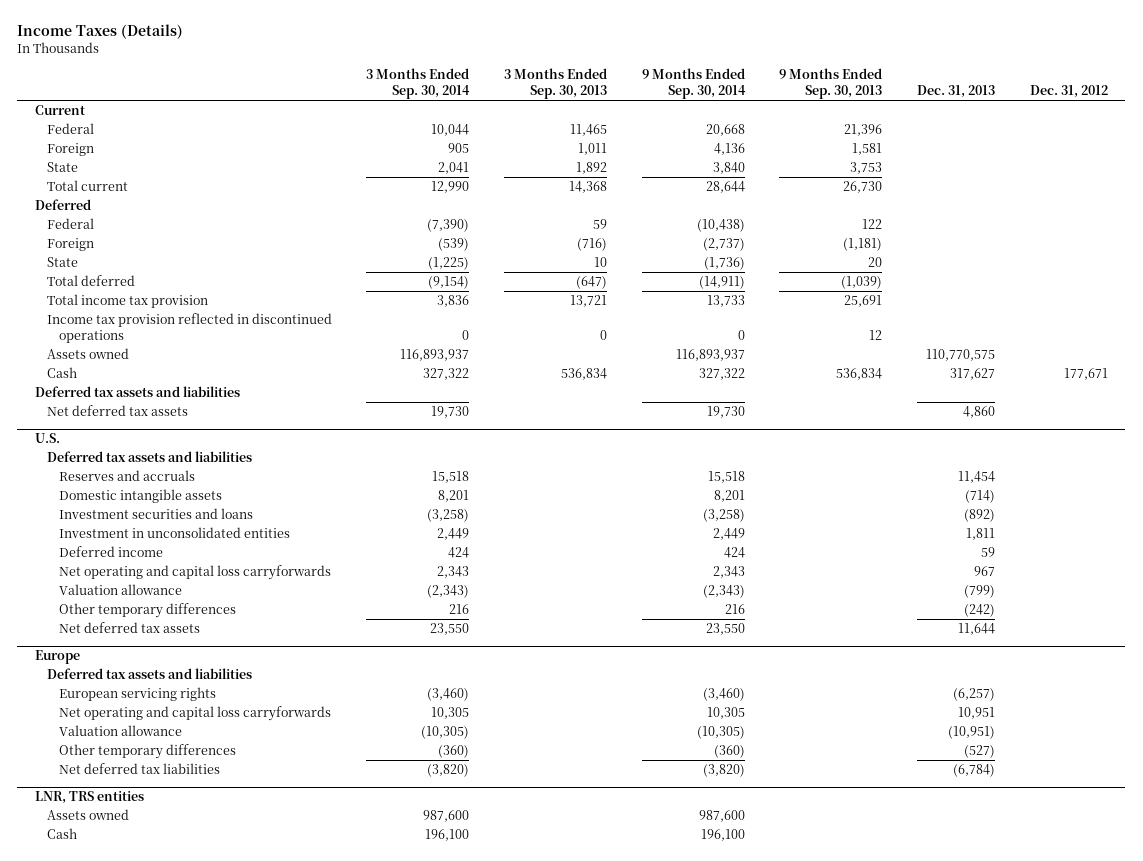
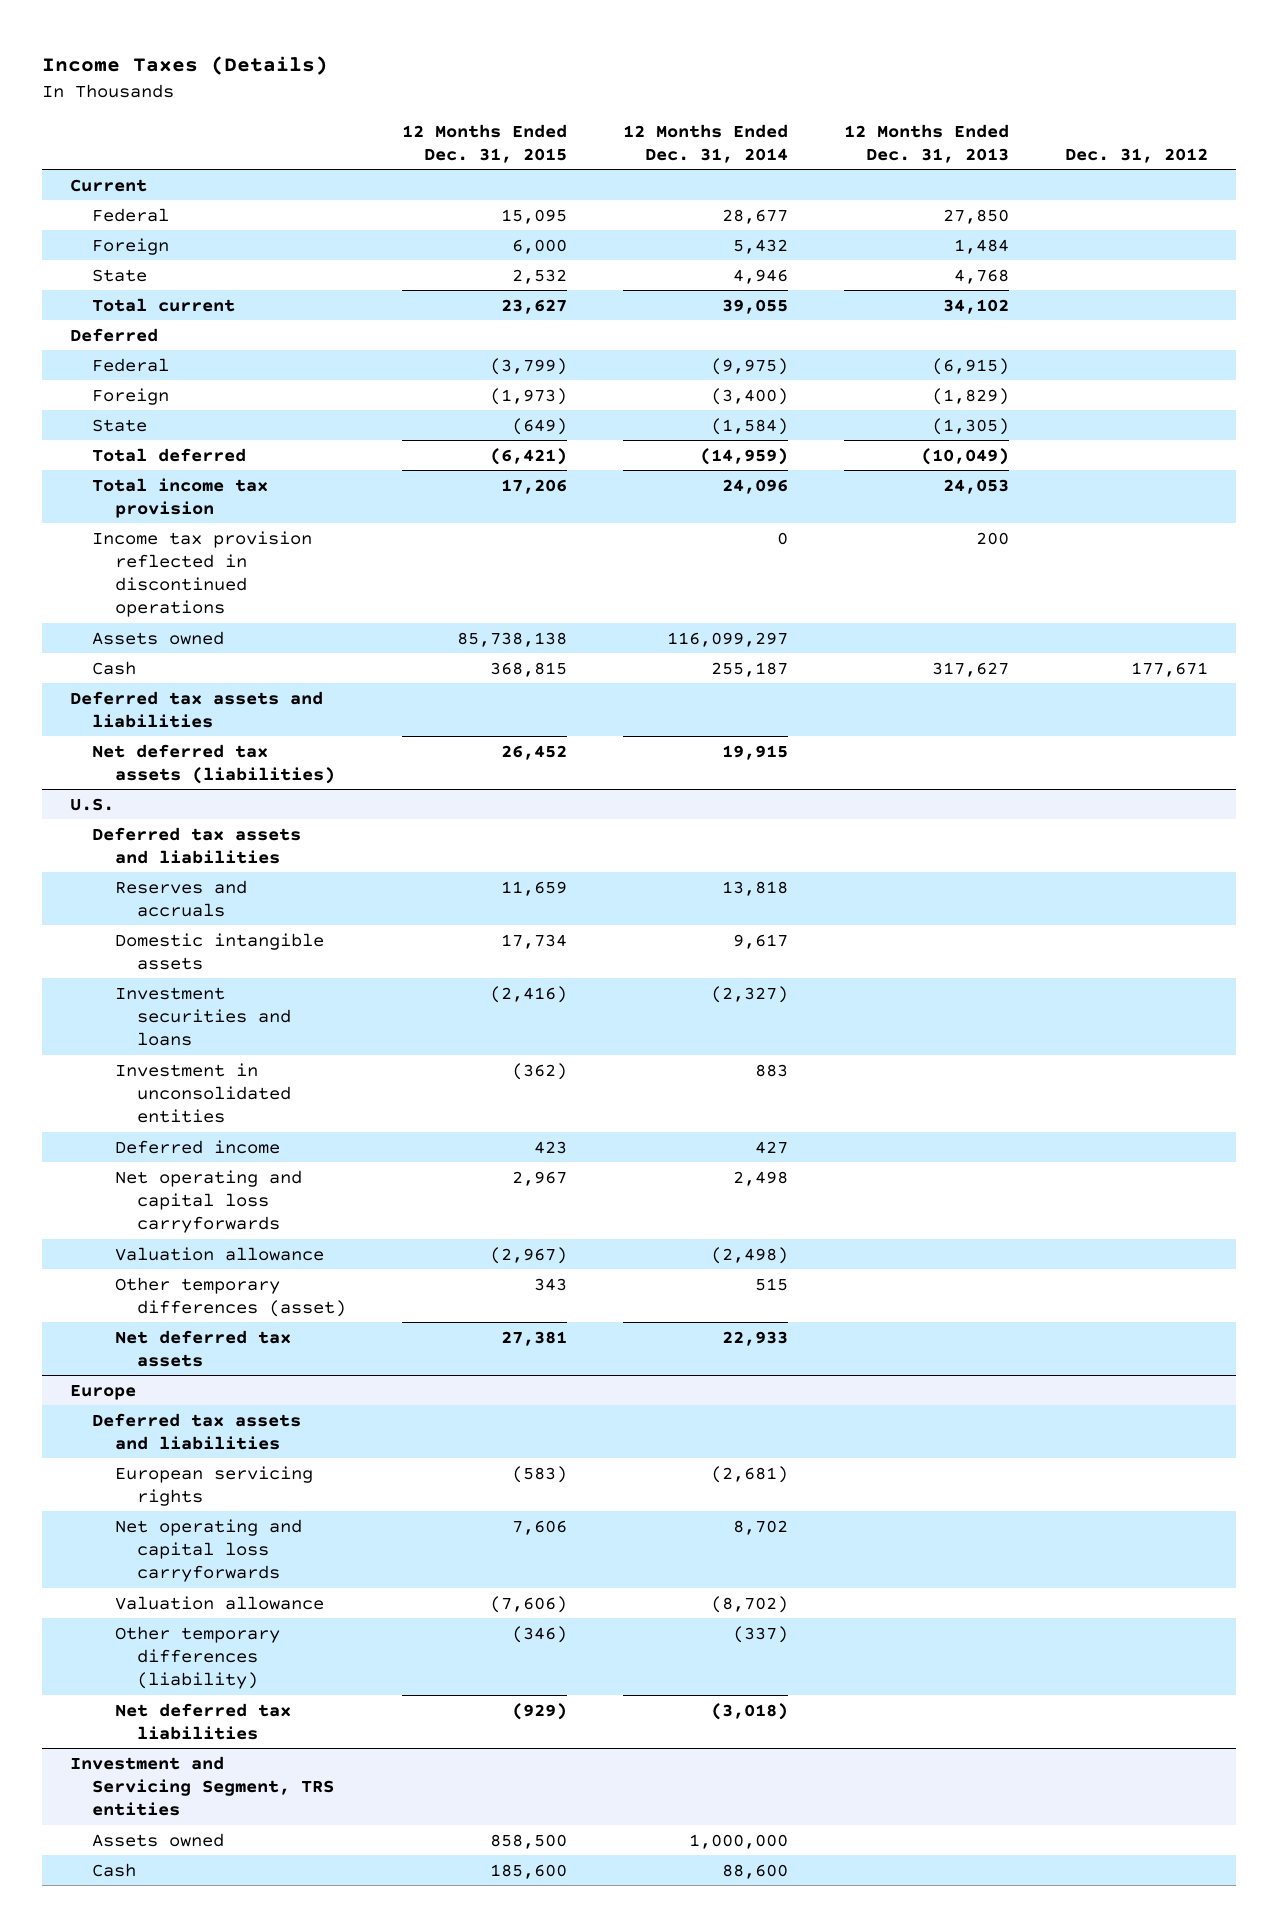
[366,68,471,100] 3 Months Ended Sep. 30, 2014 -> none
[504,68,608,100] 3 Months Ended Sep. 30, 2013 -> none
[641,68,746,100] 9 Months Ended Sep. 30, 2014 -> none
[779,68,883,100] 9 Months Ended Sep. 30, 2013 -> none
[917,85,996,99] Dec. 31, 2013 -> none
none -> [402,123,568,163] 12 Months Ended Dec. 31, 2015
none -> [623,123,789,163] 12 Months Ended Dec. 31, 2014
none -> [844,123,1010,163] 12 Months Ended Dec. 31, 2013
[46,405,188,417] Net deferred tax assets -> [92,743,335,784] Net deferred tax assets (liabilities)
[58,603,236,619] Other temporary differences -> [114,1276,347,1317] Other temporary differences (asset)
[58,744,236,760] Other temporary differences -> [114,1625,280,1689] Other temporary differences (liability)
[34,791,144,805] LNR, TRS entities -> none
[46,809,129,821] Assets owned -> none
[46,828,77,840] Cash -> none
none -> [70,1755,335,1816] Investment and Servicing Segment, TRS entities
none -> [92,1832,225,1847] Assets owned
none -> [92,1862,137,1877] Cash

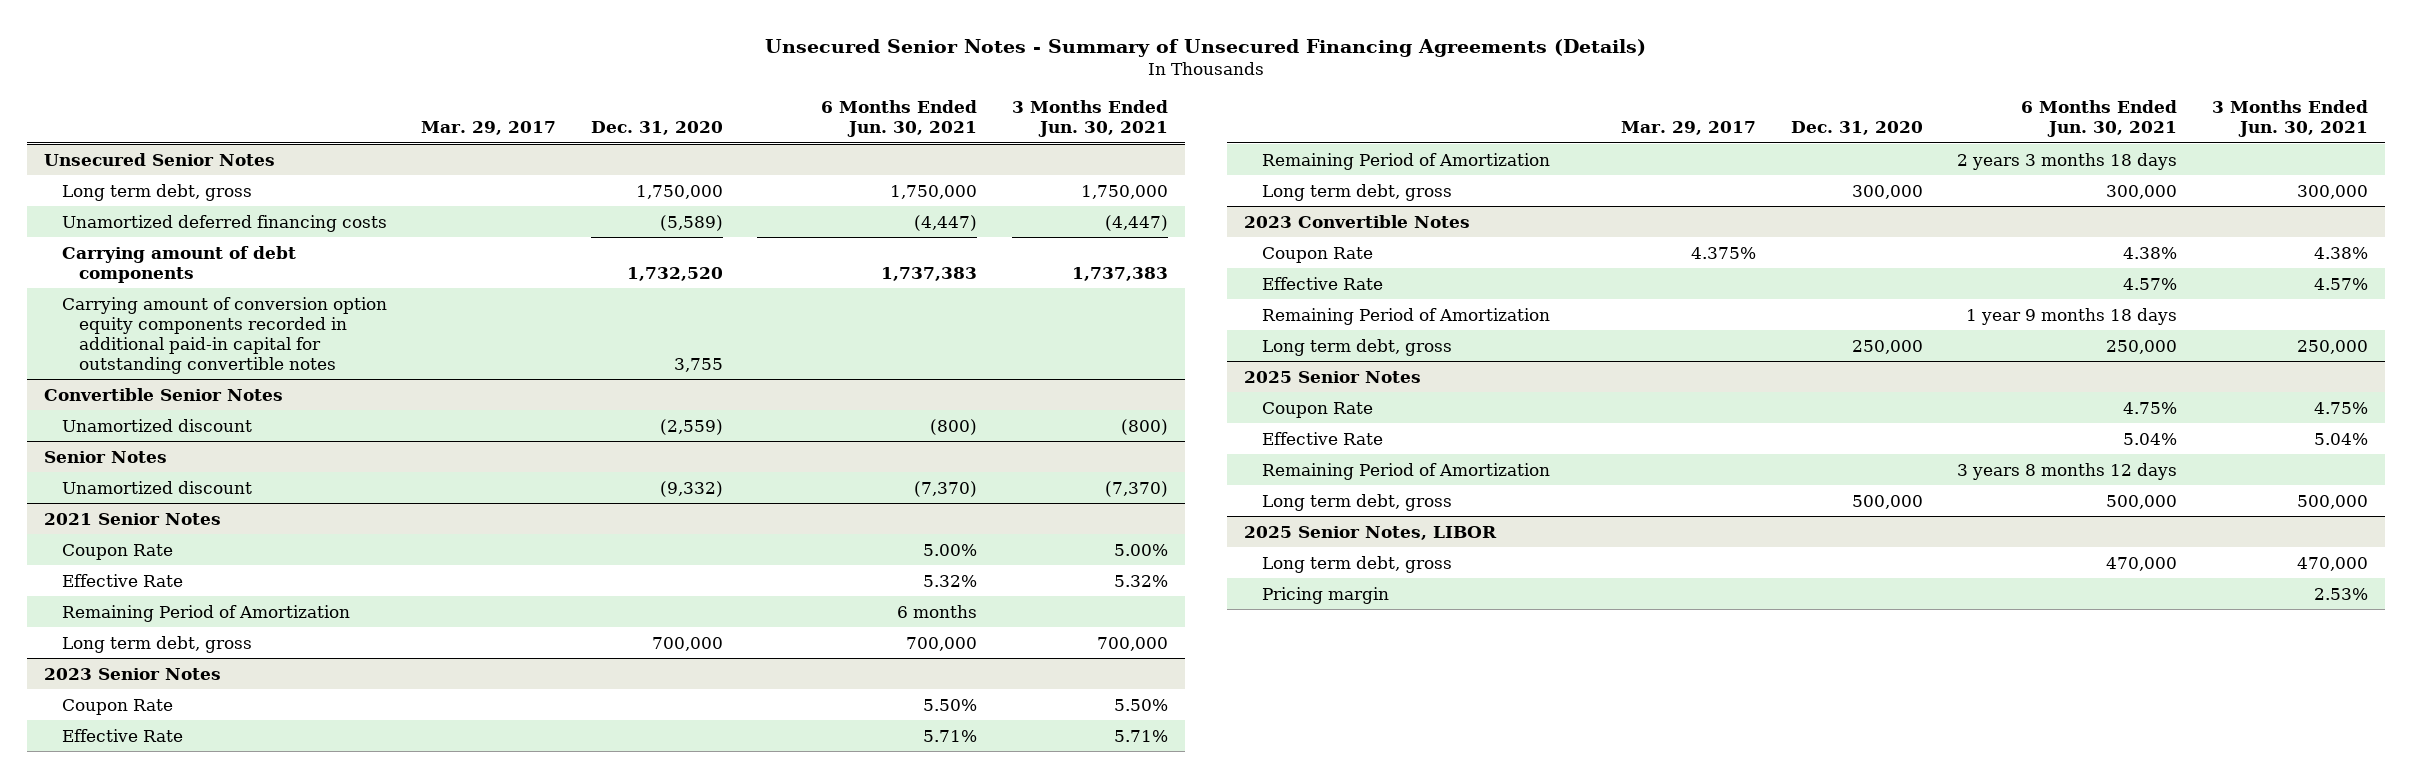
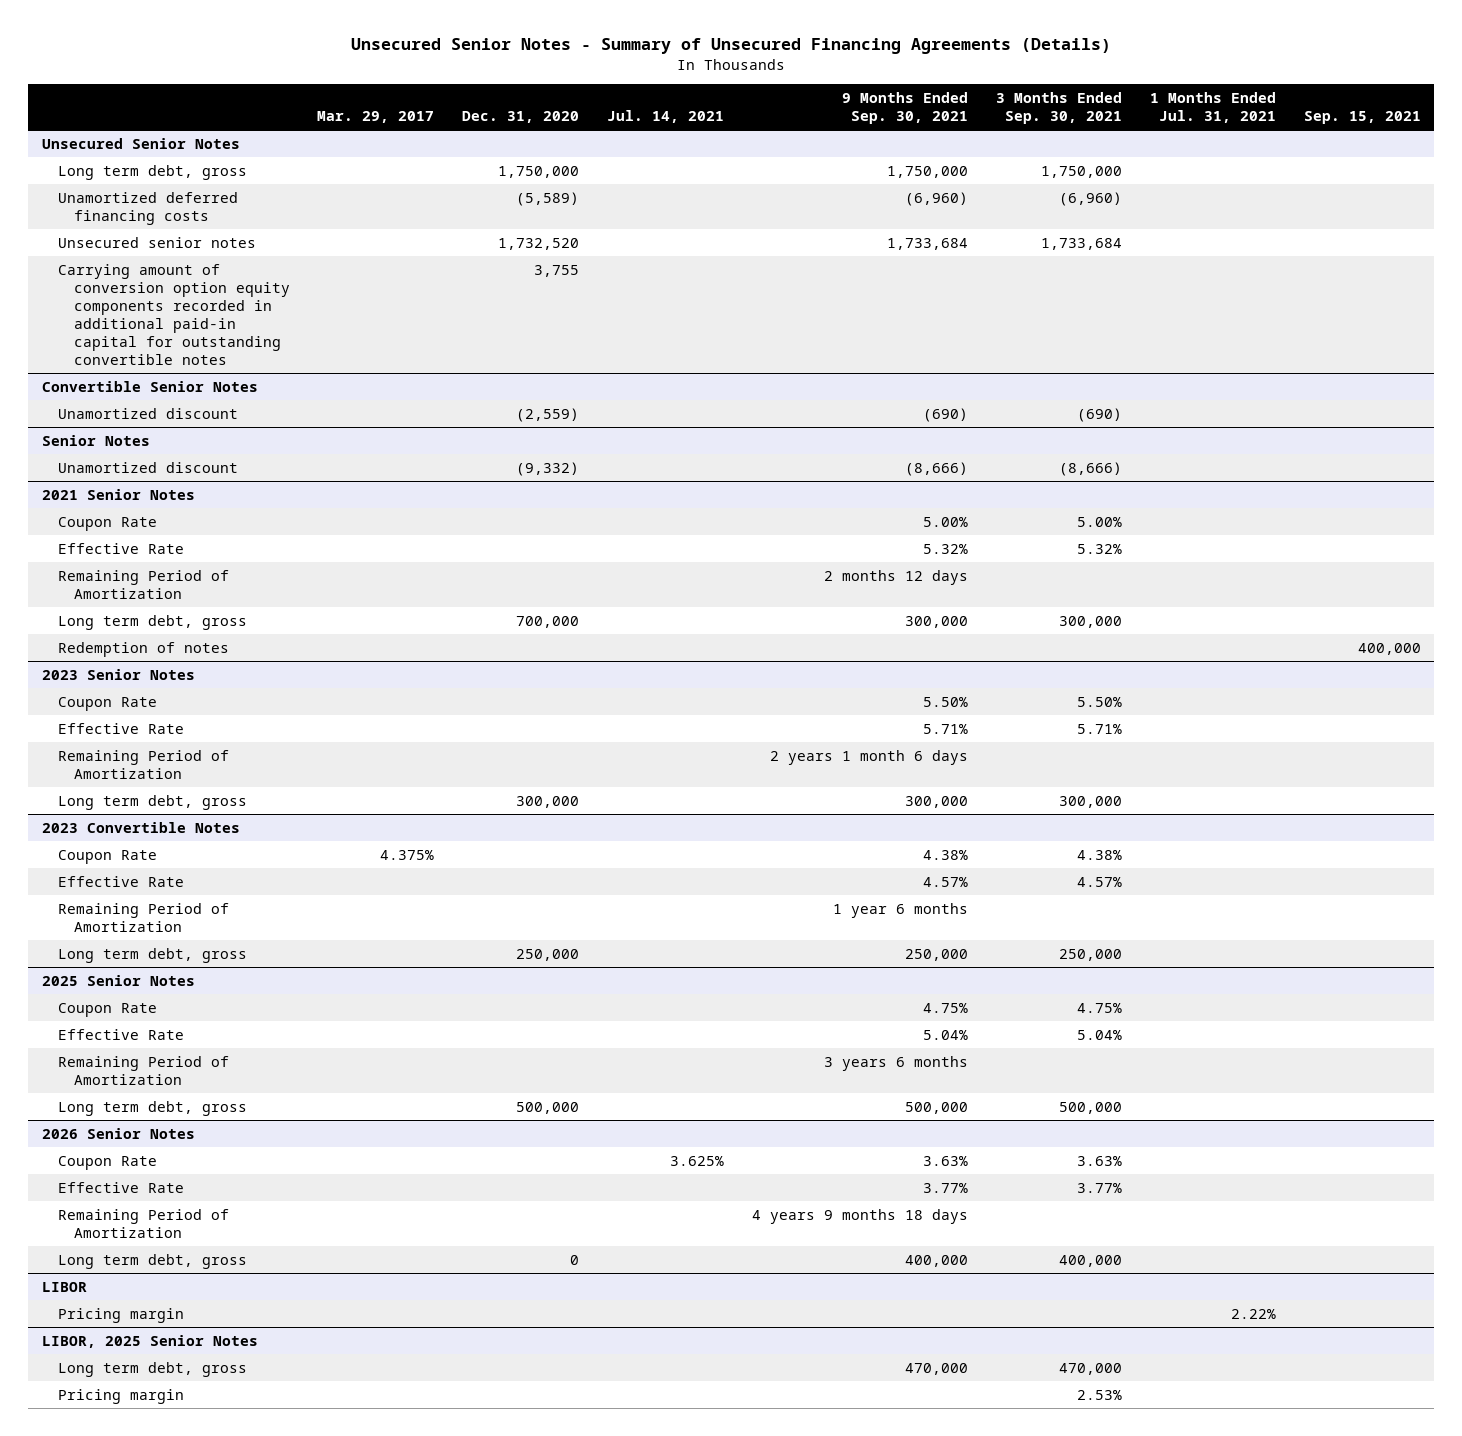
[821,100,978,138] 6 Months Ended Jun. 30, 2021 -> none
[1011,100,1168,138] 3 Months Ended Jun. 30, 2021 -> none
none -> [607,109,725,123] Jul. 14, 2021
none -> [841,91,968,124] 9 Months Ended Sep. 30, 2021
none -> [995,91,1122,124] 3 Months Ended Sep. 30, 2021
none -> [1149,91,1276,123] 1 Months Ended Jul. 31, 2021
none -> [1303,110,1421,124] Sep. 15, 2021
[61,245,296,283] Carrying amount of debt components -> [57,236,256,248] Unsecured senior notes
none -> [57,641,229,657] Redemption of notes
none -> [41,1127,195,1139] 2026 Senior Notes
none -> [57,1155,157,1170] Coupon Rate
none -> [57,1181,184,1193] Effective Rate
none -> [57,1208,229,1238] Remaining Period of Amortization
none -> [57,1253,247,1269] Long term debt, gross
none -> [41,1281,87,1292] LIBOR
none -> [57,1307,184,1323] Pricing margin
[1243,525,1497,540] 2025 Senior Notes, LIBOR -> [41,1334,258,1348] LIBOR, 2025 Senior Notes

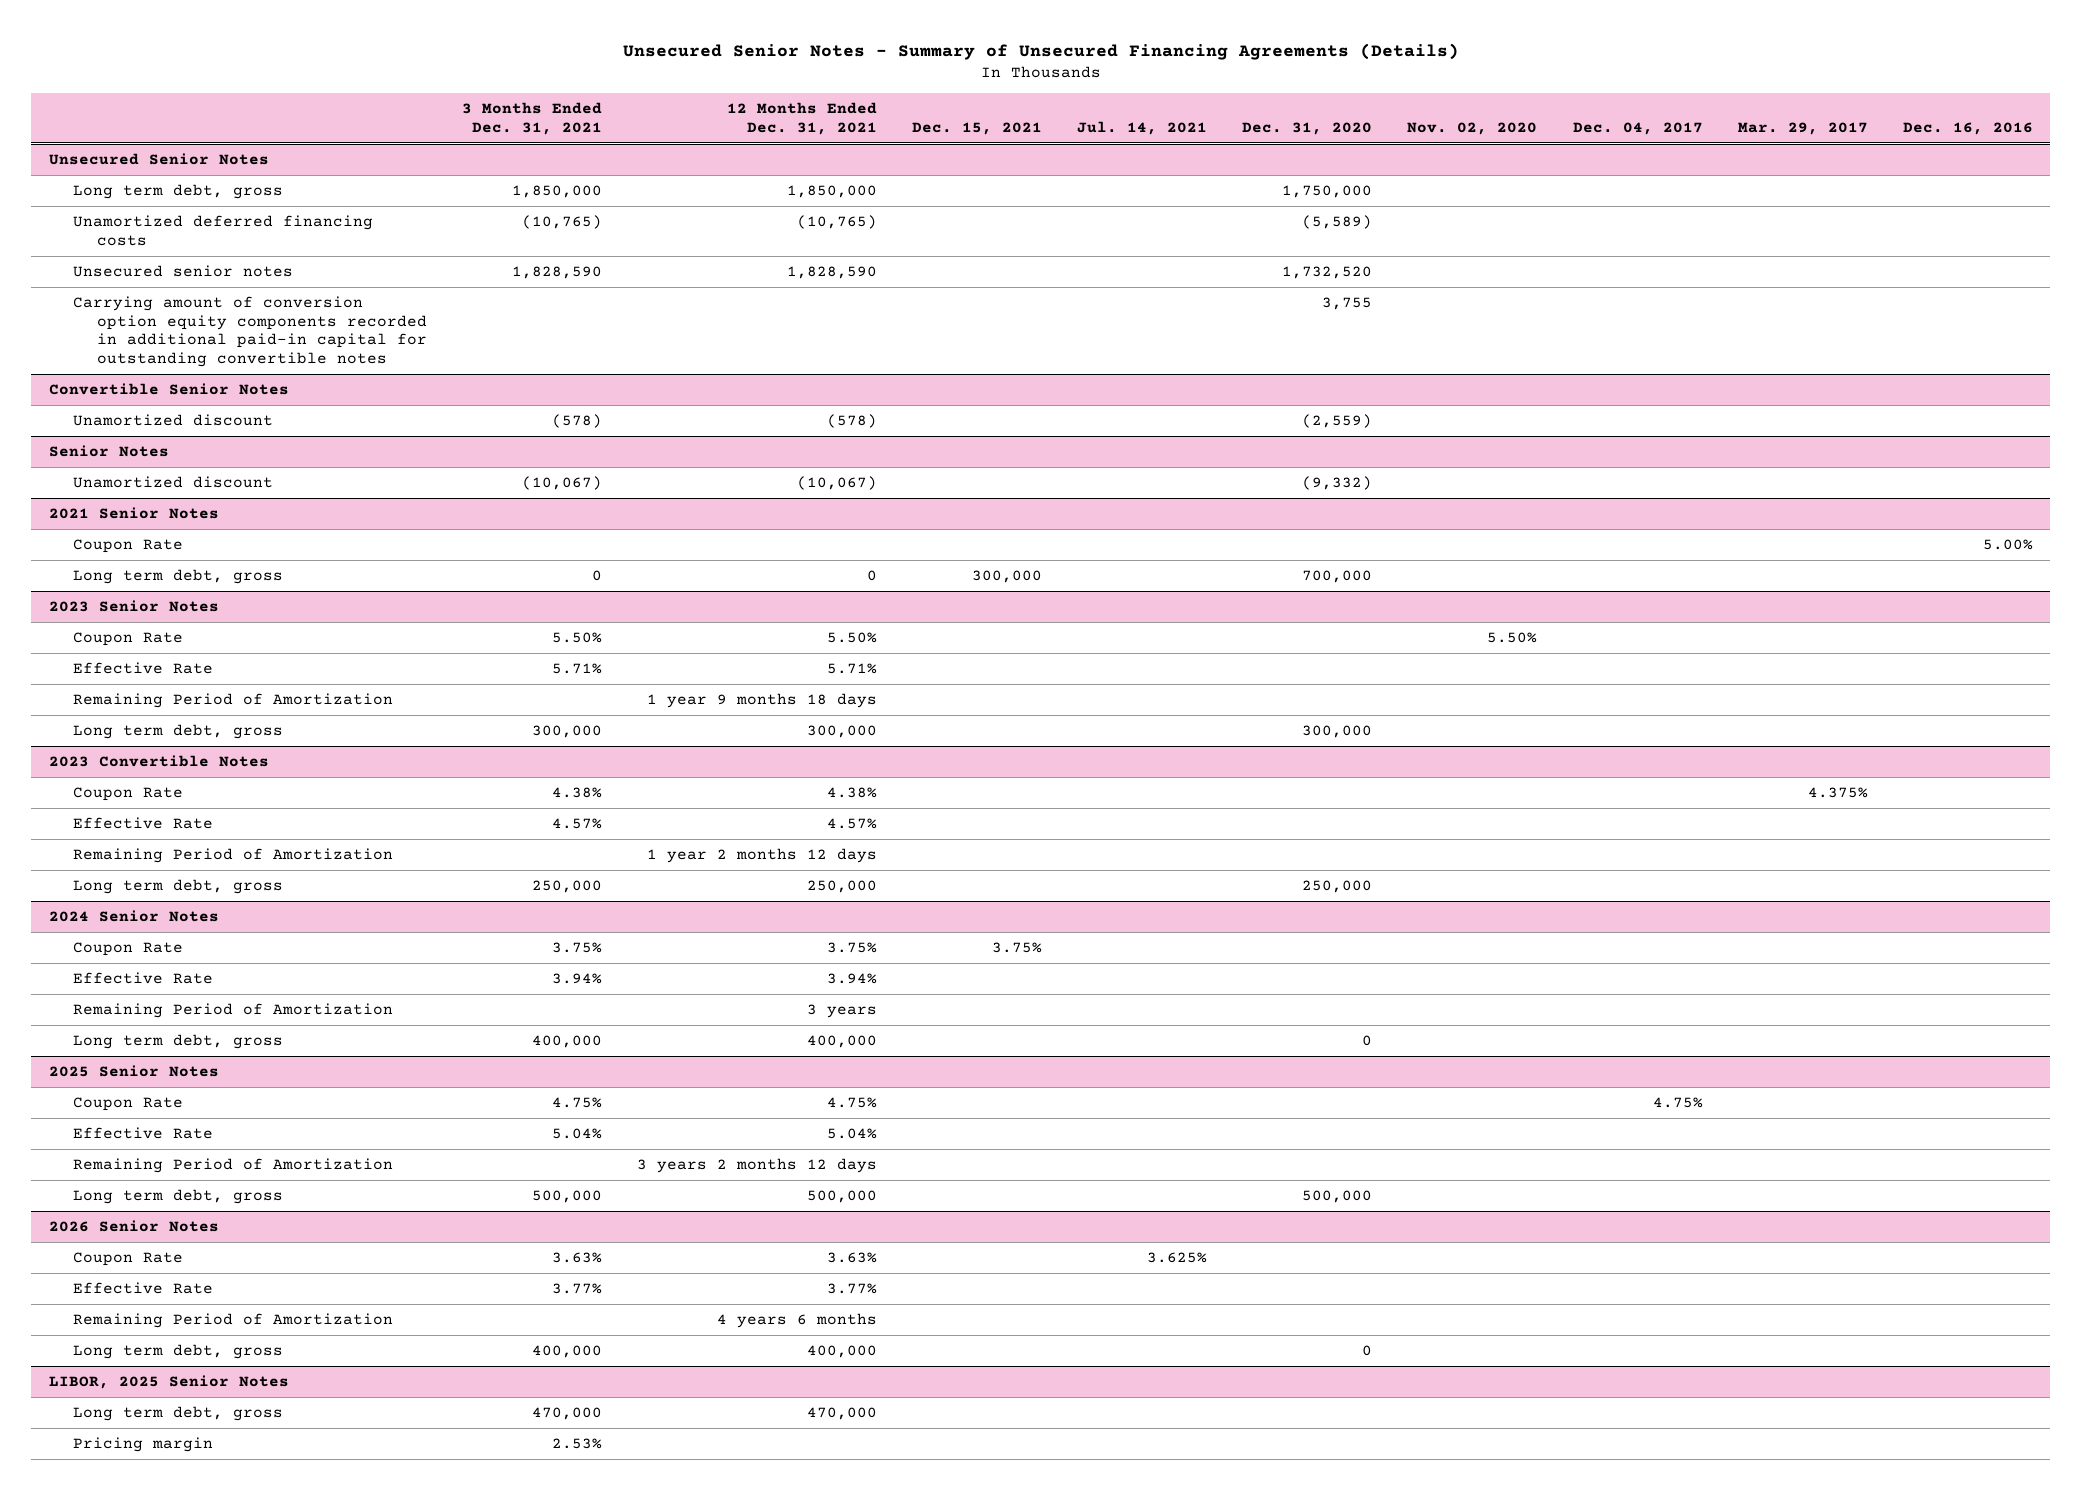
[841,91,968,124] 9 Months Ended Sep. 30, 2021 -> none
[995,91,1122,124] 3 Months Ended Sep. 30, 2021 -> none
[1149,91,1276,123] 1 Months Ended Jul. 31, 2021 -> none
[1303,110,1421,124] Sep. 15, 2021 -> none
none -> [461,102,602,135] 3 Months Ended Dec. 31, 2021
none -> [726,102,877,135] 12 Months Ended Dec. 31, 2021
none -> [912,121,1043,135] Dec. 15, 2021
none -> [1407,121,1538,135] Nov. 02, 2020
none -> [1572,121,1703,135] Dec. 04, 2017
none -> [1902,121,2033,135] Dec. 16, 2016
[57,542,184,554] Effective Rate -> none
[57,569,229,599] Remaining Period of Amortization -> none
[57,641,229,657] Redemption of notes -> none
none -> [48,910,219,923] 2024 Senior Notes
none -> [72,942,183,957] Coupon Rate
none -> [72,972,213,985] Effective Rate
none -> [72,1003,393,1019] Remaining Period of Amortization
none -> [72,1034,283,1050] Long term debt, gross
[41,1281,87,1292] LIBOR -> none
[57,1307,184,1323] Pricing margin -> none

